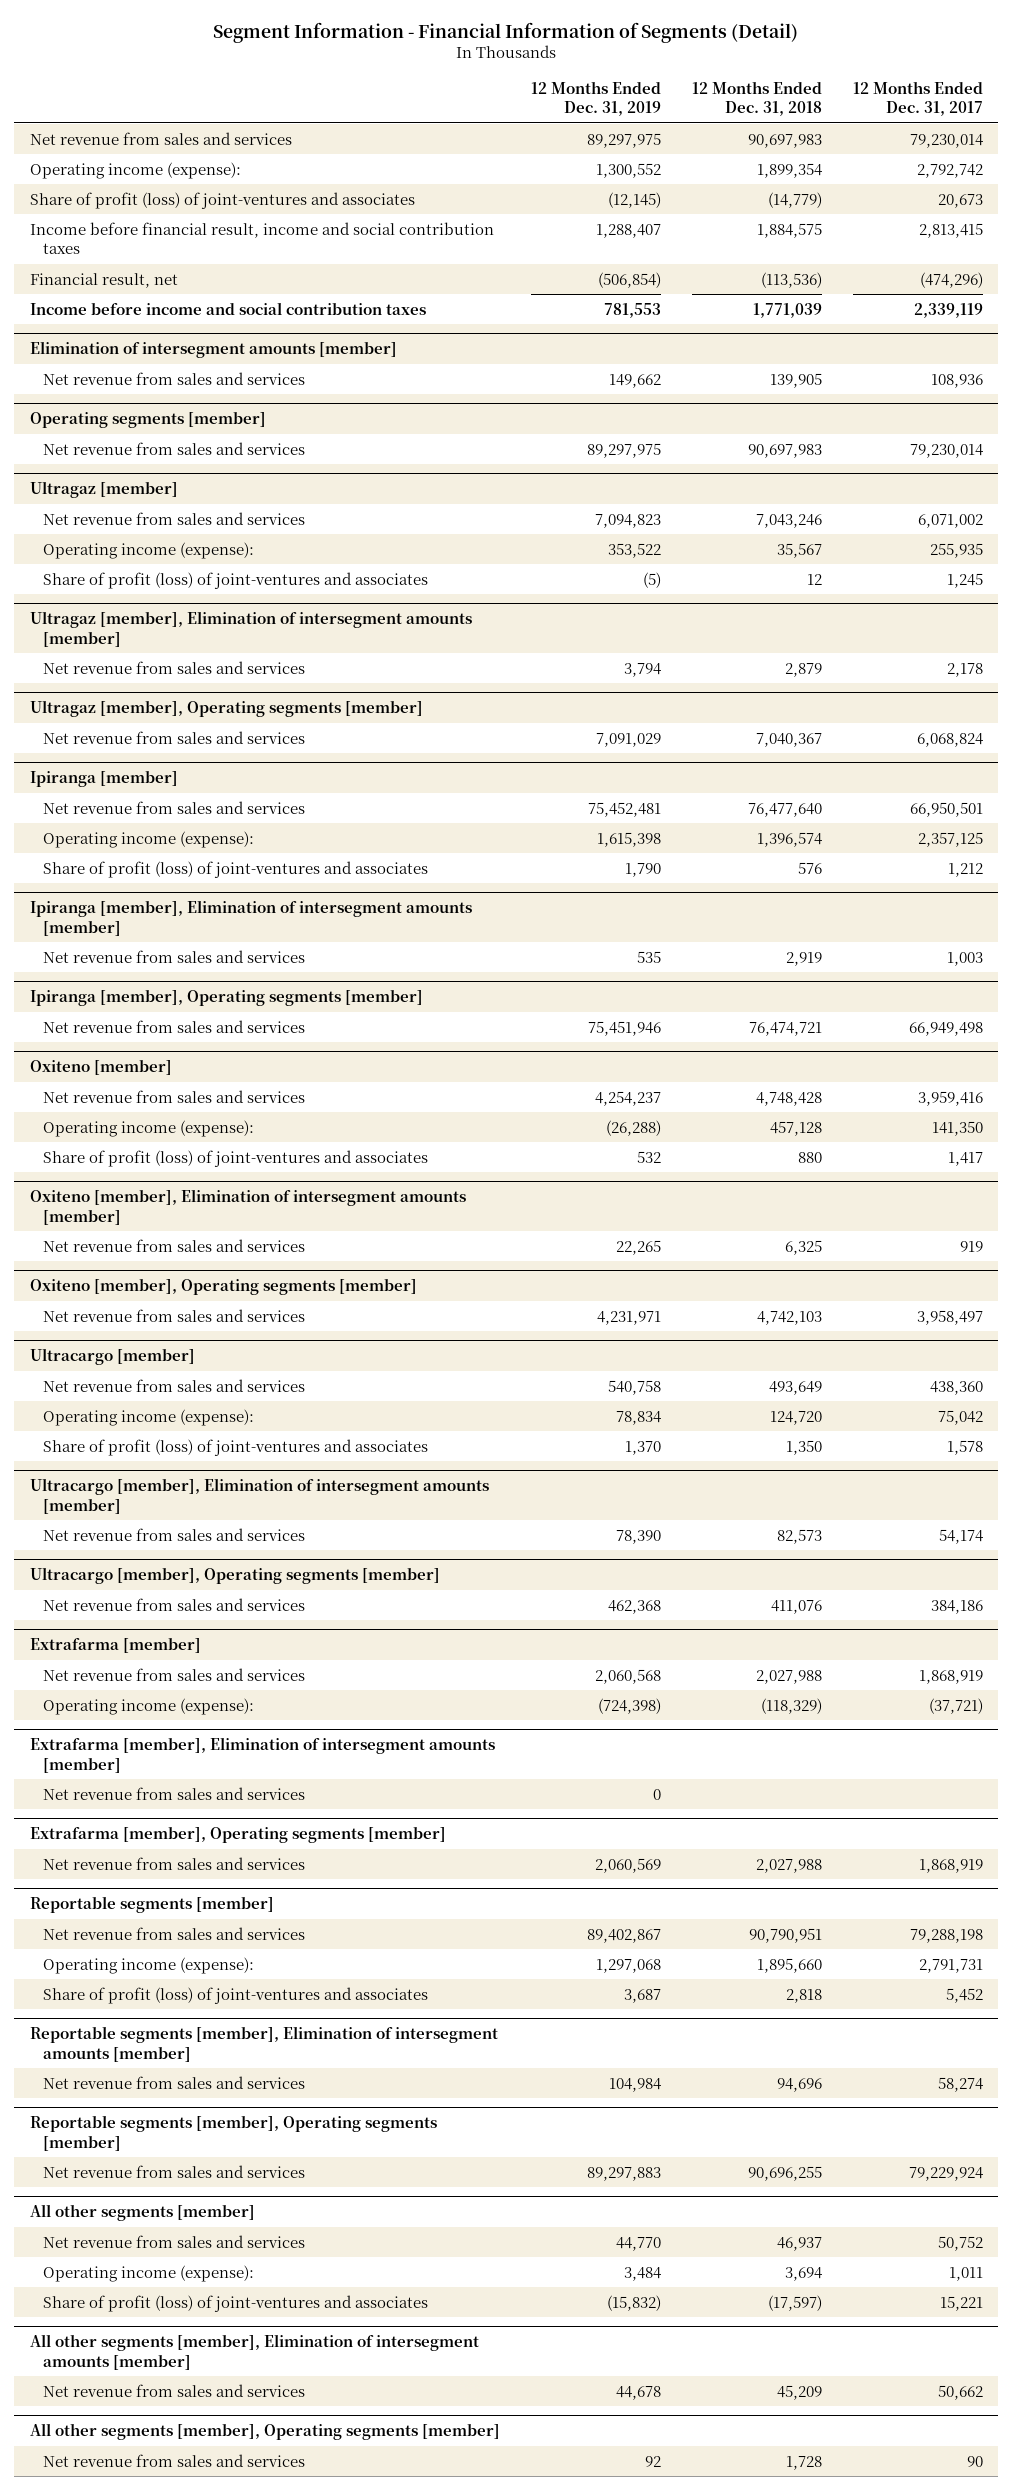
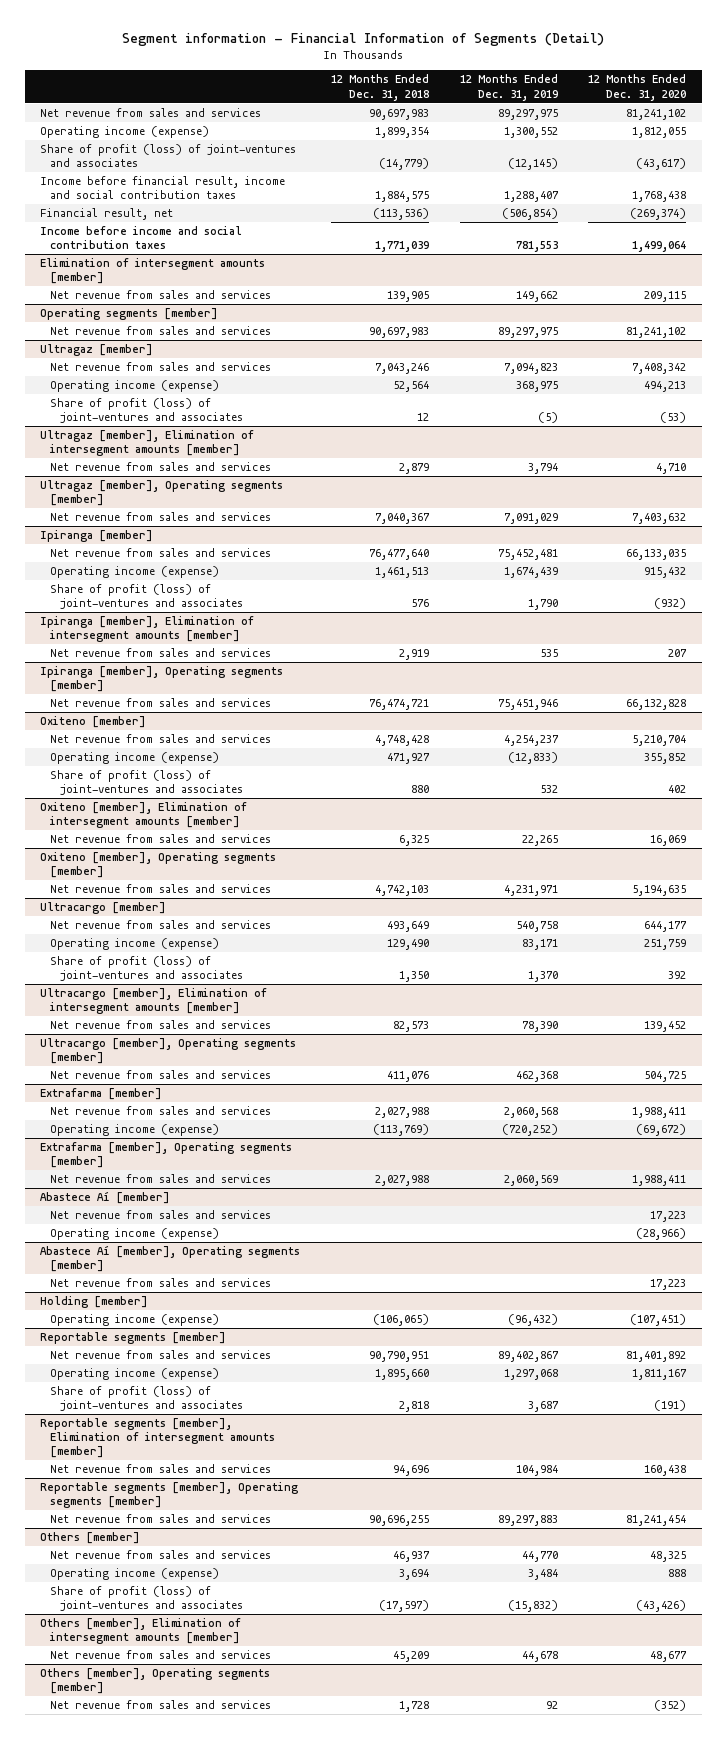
[213,21,799,43] Segment Information - Financial Information of Segments (Detail) -> [122,33,605,47] Segment information - Financial Information of Segments (Detail)
[852,80,983,116] 12 Months Ended Dec. 31, 2017 -> none
none -> [588,74,687,101] 12 Months Ended Dec. 31, 2020
[29,161,241,179] Operating income (expense): -> [40,125,210,138] Operating income (expense)
[43,541,255,559] Operating income (expense): -> [50,379,220,392] Operating income (expense)
[607,542,661,558] 353,522 -> [515,380,558,392] 368,975
[776,542,822,558] 35,567 -> [393,380,430,392] 52,564
[43,830,255,848] Operating income (expense): -> [50,565,220,578] Operating income (expense)
[596,831,661,847] 1,615,398 -> [503,566,558,578] 1,674,439
[756,831,822,847] 1,396,574 -> [375,566,430,578] 1,461,513
[43,1119,255,1137] Operating income (expense): -> [50,751,220,764] Operating income (expense)
[605,1119,661,1136] (26,288) -> [507,751,558,764] (12,833)
[769,1120,822,1136] 457,128 -> [387,752,431,764] 471,927
[43,1408,255,1426] Operating income (expense): -> [50,937,220,950] Operating income (expense)
[615,1410,661,1425] 78,834 -> [521,938,558,950] 83,171
[769,1410,822,1425] 124,720 -> [387,938,430,950] 129,490
[29,1737,495,1773] Extrafarma [member], Elimination of intersegment amounts [member] -> none
[43,1786,306,1800] Net revenue from sales and services -> none
[43,1697,255,1715] Operating income (expense): -> [50,1123,220,1136] Operating income (expense)
[597,1697,661,1714] (724,398) -> [501,1123,558,1136] (720,252)
[760,1697,822,1714] (118,329) -> [373,1123,430,1136] (113,769)
none -> [40,1190,171,1204] Abastece Aí [member]
none -> [50,1209,272,1219] Net revenue from sales and services
none -> [50,1227,220,1240] Operating income (expense)
none -> [40,1244,301,1273] Abastece Aí [member], Operating segments [member]
none -> [50,1277,272,1287] Net revenue from sales and services
none -> [40,1295,149,1308] Holding [member]
none -> [50,1313,220,1326] Operating income (expense)
[43,1956,255,1974] Operating income (expense): -> [50,1367,220,1380] Operating income (expense)
[29,2204,255,2222] All other segments [member] -> [40,1531,141,1544] Others [member]
[43,2264,255,2282] Operating income (expense): -> [50,1567,220,1580] Operating income (expense)
[29,2334,479,2370] All other segments [member], Elimination of intersegment amounts [member] -> [40,1617,242,1645] Others [member], Elimination of intersegment amounts [member]
[29,2423,500,2441] All other segments [member], Operating segments [member] -> [40,1667,271,1695] Others [member], Operating segments [member]

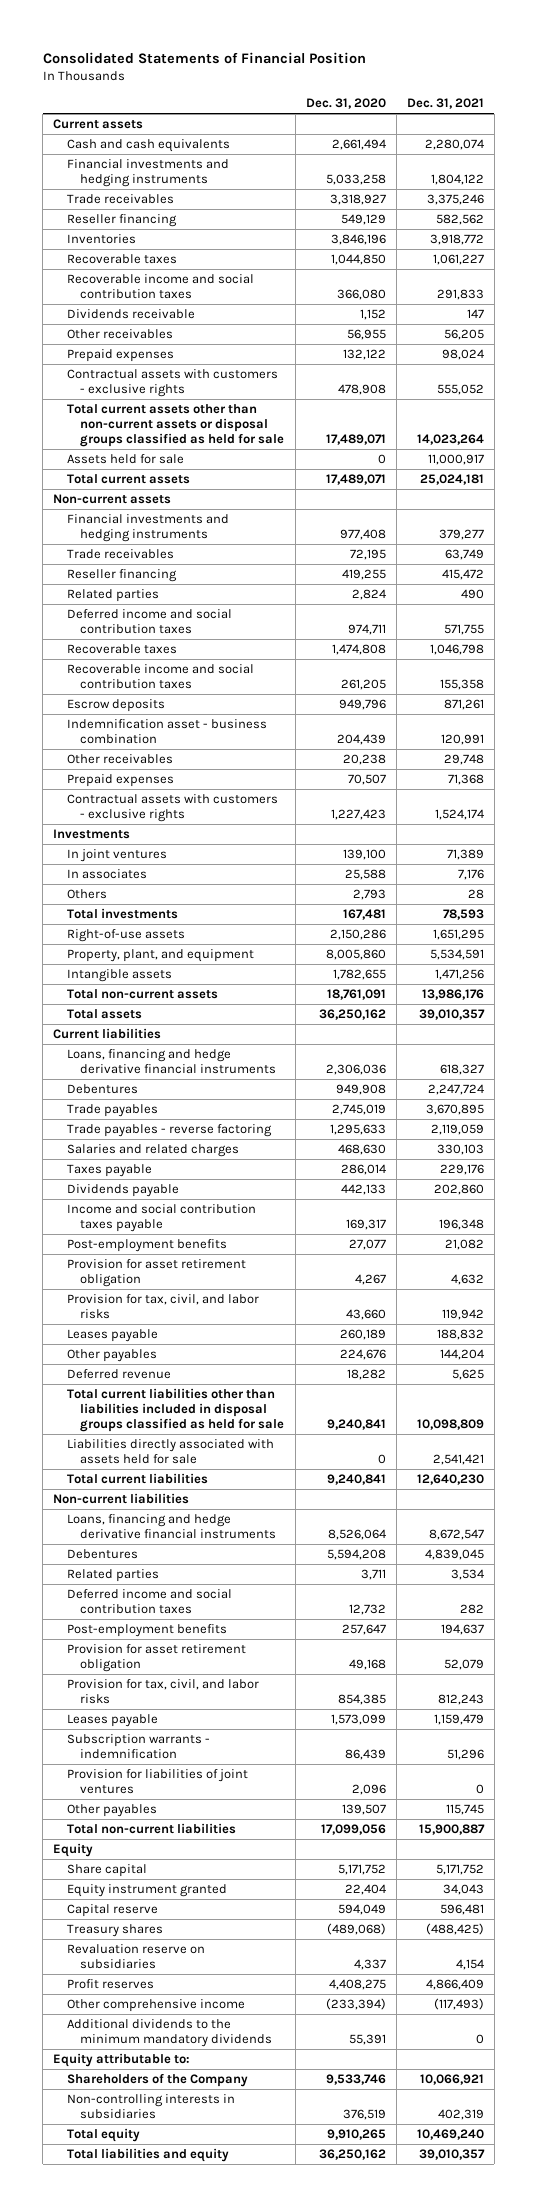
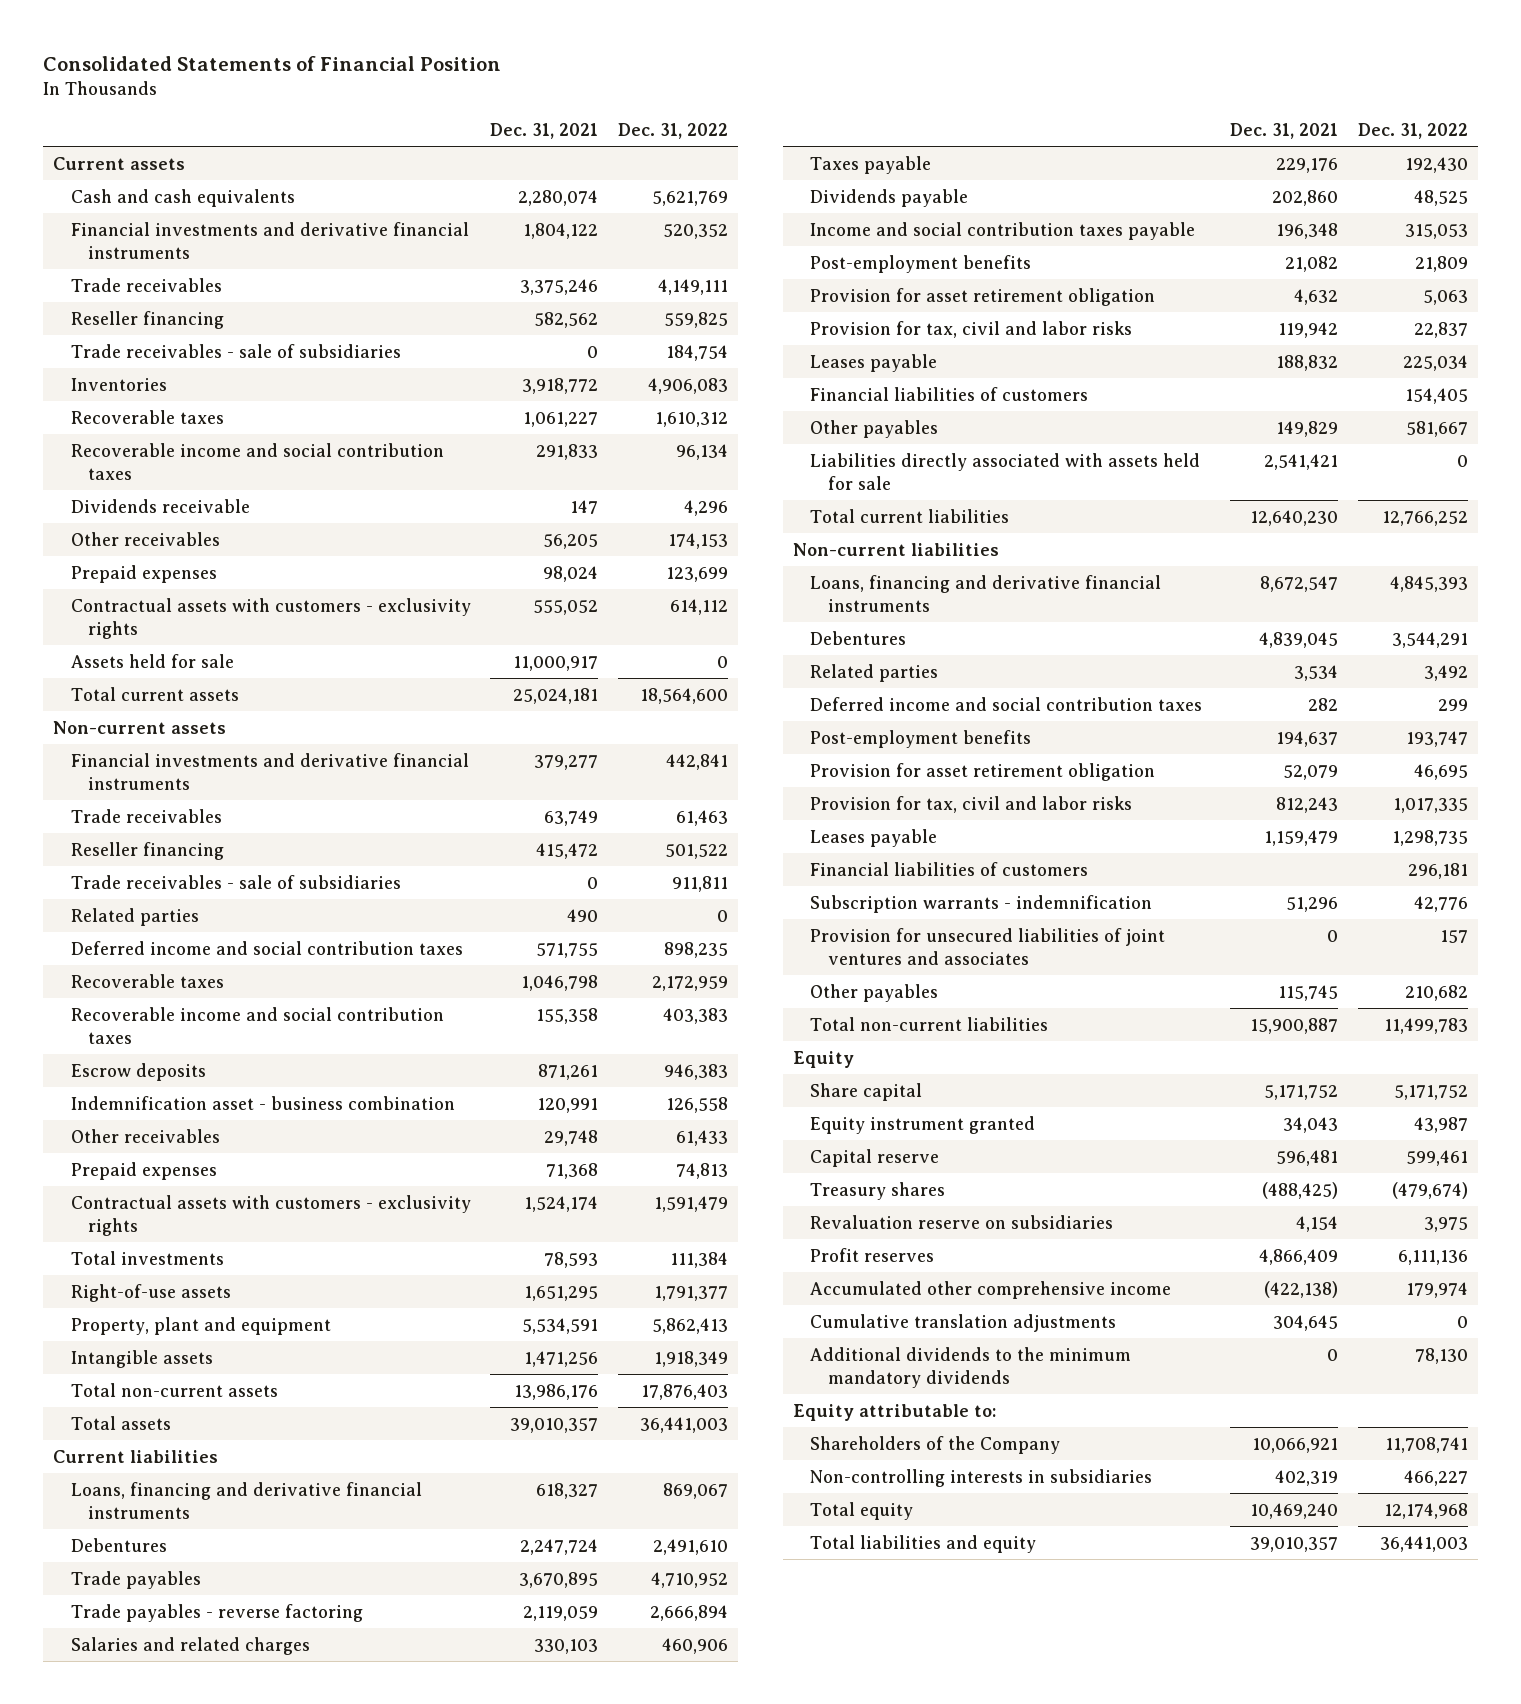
[305,97,386,109] Dec. 31, 2020 -> none
none -> [618,122,729,139] Dec. 31, 2022
[66,159,229,188] Financial investments and hedging instruments -> [70,221,469,259] Financial investments and derivative financial instruments
none -> [70,343,401,358] Trade receivables - sale of subsidiaries
[66,404,285,447] Total current assets other than non-current assets or disposal groups classified as held for sale -> none
[66,369,278,398] Contractual assets with customers - exclusive rights -> [70,597,471,639] Contractual assets with customers - exclusivity rights
[66,514,229,543] Financial investments and hedging instruments -> [70,752,469,790] Financial investments and derivative financial instruments
none -> [70,874,401,889] Trade receivables - sale of subsidiaries
[53,829,131,840] Investments -> none
[66,849,167,863] In joint ventures -> none
[66,869,147,880] In associates -> none
[66,889,107,900] Others -> none
[66,794,278,823] Contractual assets with customers - exclusive rights -> [70,1194,471,1236] Contractual assets with customers - exclusivity rights
[66,949,254,963] Property, plant, and equipment -> [70,1316,331,1335] Property, plant and equipment
[66,1049,277,1075] Loans, financing and hedge derivative financial instruments -> [70,1481,422,1519] Loans, financing and derivative financial instruments
[66,1294,259,1320] Provision for tax, civil, and labor risks -> [810,320,1133,338] Provision for tax, civil and labor risks
[66,1369,171,1380] Deferred revenue -> none
[66,1388,285,1432] Total current liabilities other than liabilities included in disposal groups classified as held for sale -> none
none -> [810,386,1089,401] Financial liabilities of customers
[439,1349,484,1361] 144,204 -> [1276,420,1339,437] 149,829
[66,1514,277,1540] Loans, financing and hedge derivative financial instruments -> [810,574,1162,612] Loans, financing and derivative financial instruments
[66,1679,259,1705] Provision for tax, civil, and labor risks -> [810,795,1133,813] Provision for tax, civil and labor risks
none -> [810,861,1089,876] Financial liabilities of customers
[66,1769,248,1795] Provision for liabilities of joint ventures -> [810,927,1166,965] Provision for unsecured liabilities of joint ventures and associates
[66,1999,245,2013] Other comprehensive income -> [810,1280,1172,1299] Accumulated other comprehensive income
[433,1998,484,2011] (117,493) -> [1264,1280,1339,1298] (422,138)
none -> [810,1313,1117,1332] Cumulative translation adjustments

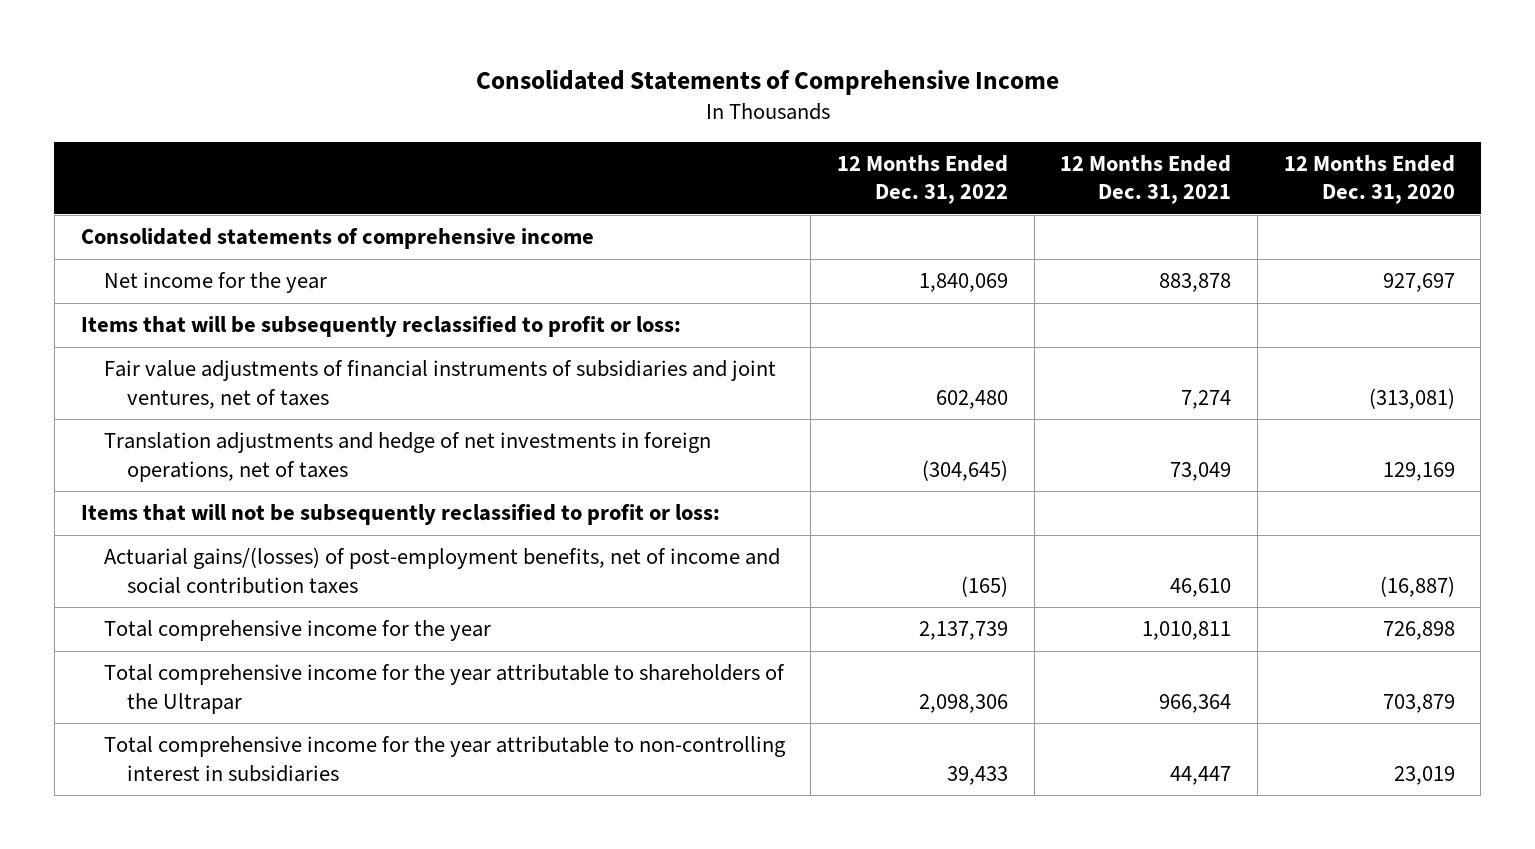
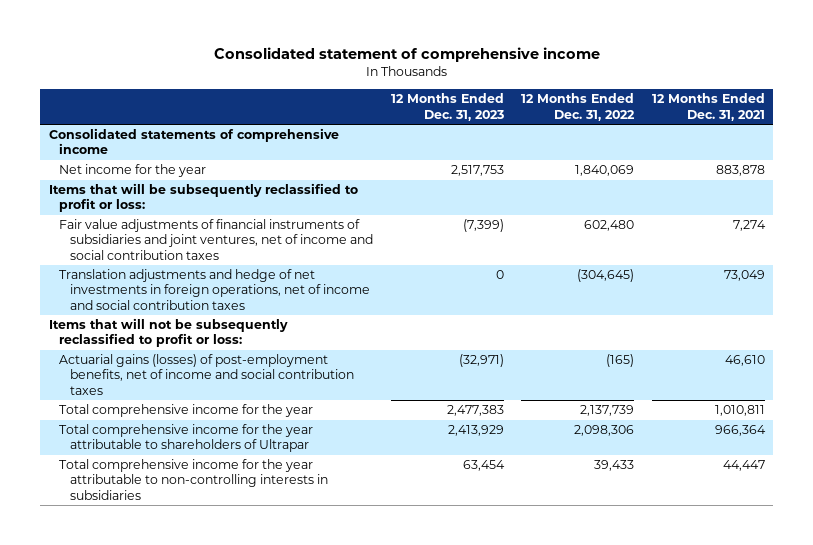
[475,70,1059,96] Consolidated Statements of Comprehensive Income -> [213,47,600,63] Consolidated statement of comprehensive income
[1283,154,1455,205] 12 Months Ended Dec. 31, 2020 -> none
none -> [390,93,504,121] 12 Months Ended Dec. 31, 2023
[103,360,776,409] Fair value adjustments of financial instruments of subsidiaries and joint ventures, net of taxes -> [59,219,373,260] Fair value adjustments of financial instruments of subsidiaries and joint ventures, net of income and social contribution taxes
[103,432,711,482] Translation adjustments and hedge of net investments in foreign operations, net of taxes -> [59,269,370,310] Translation adjustments and hedge of net investments in foreign operations, net of income and social contribution taxes
[103,547,780,594] Actuarial gains/(losses) of post-employment benefits, net of income and social contribution taxes -> [59,354,354,395] Actuarial gains (losses) of post-employment benefits, net of income and social contribution taxes
[103,664,785,714] Total comprehensive income for the year attributable to shareholders of the Ultrapar -> [59,424,314,453] Total comprehensive income for the year attributable to shareholders of Ultrapar
[103,736,786,782] Total comprehensive income for the year attributable to non-controlling interest in subsidiaries -> [59,459,328,500] Total comprehensive income for the year attributable to non-controlling interests in subsidiaries

